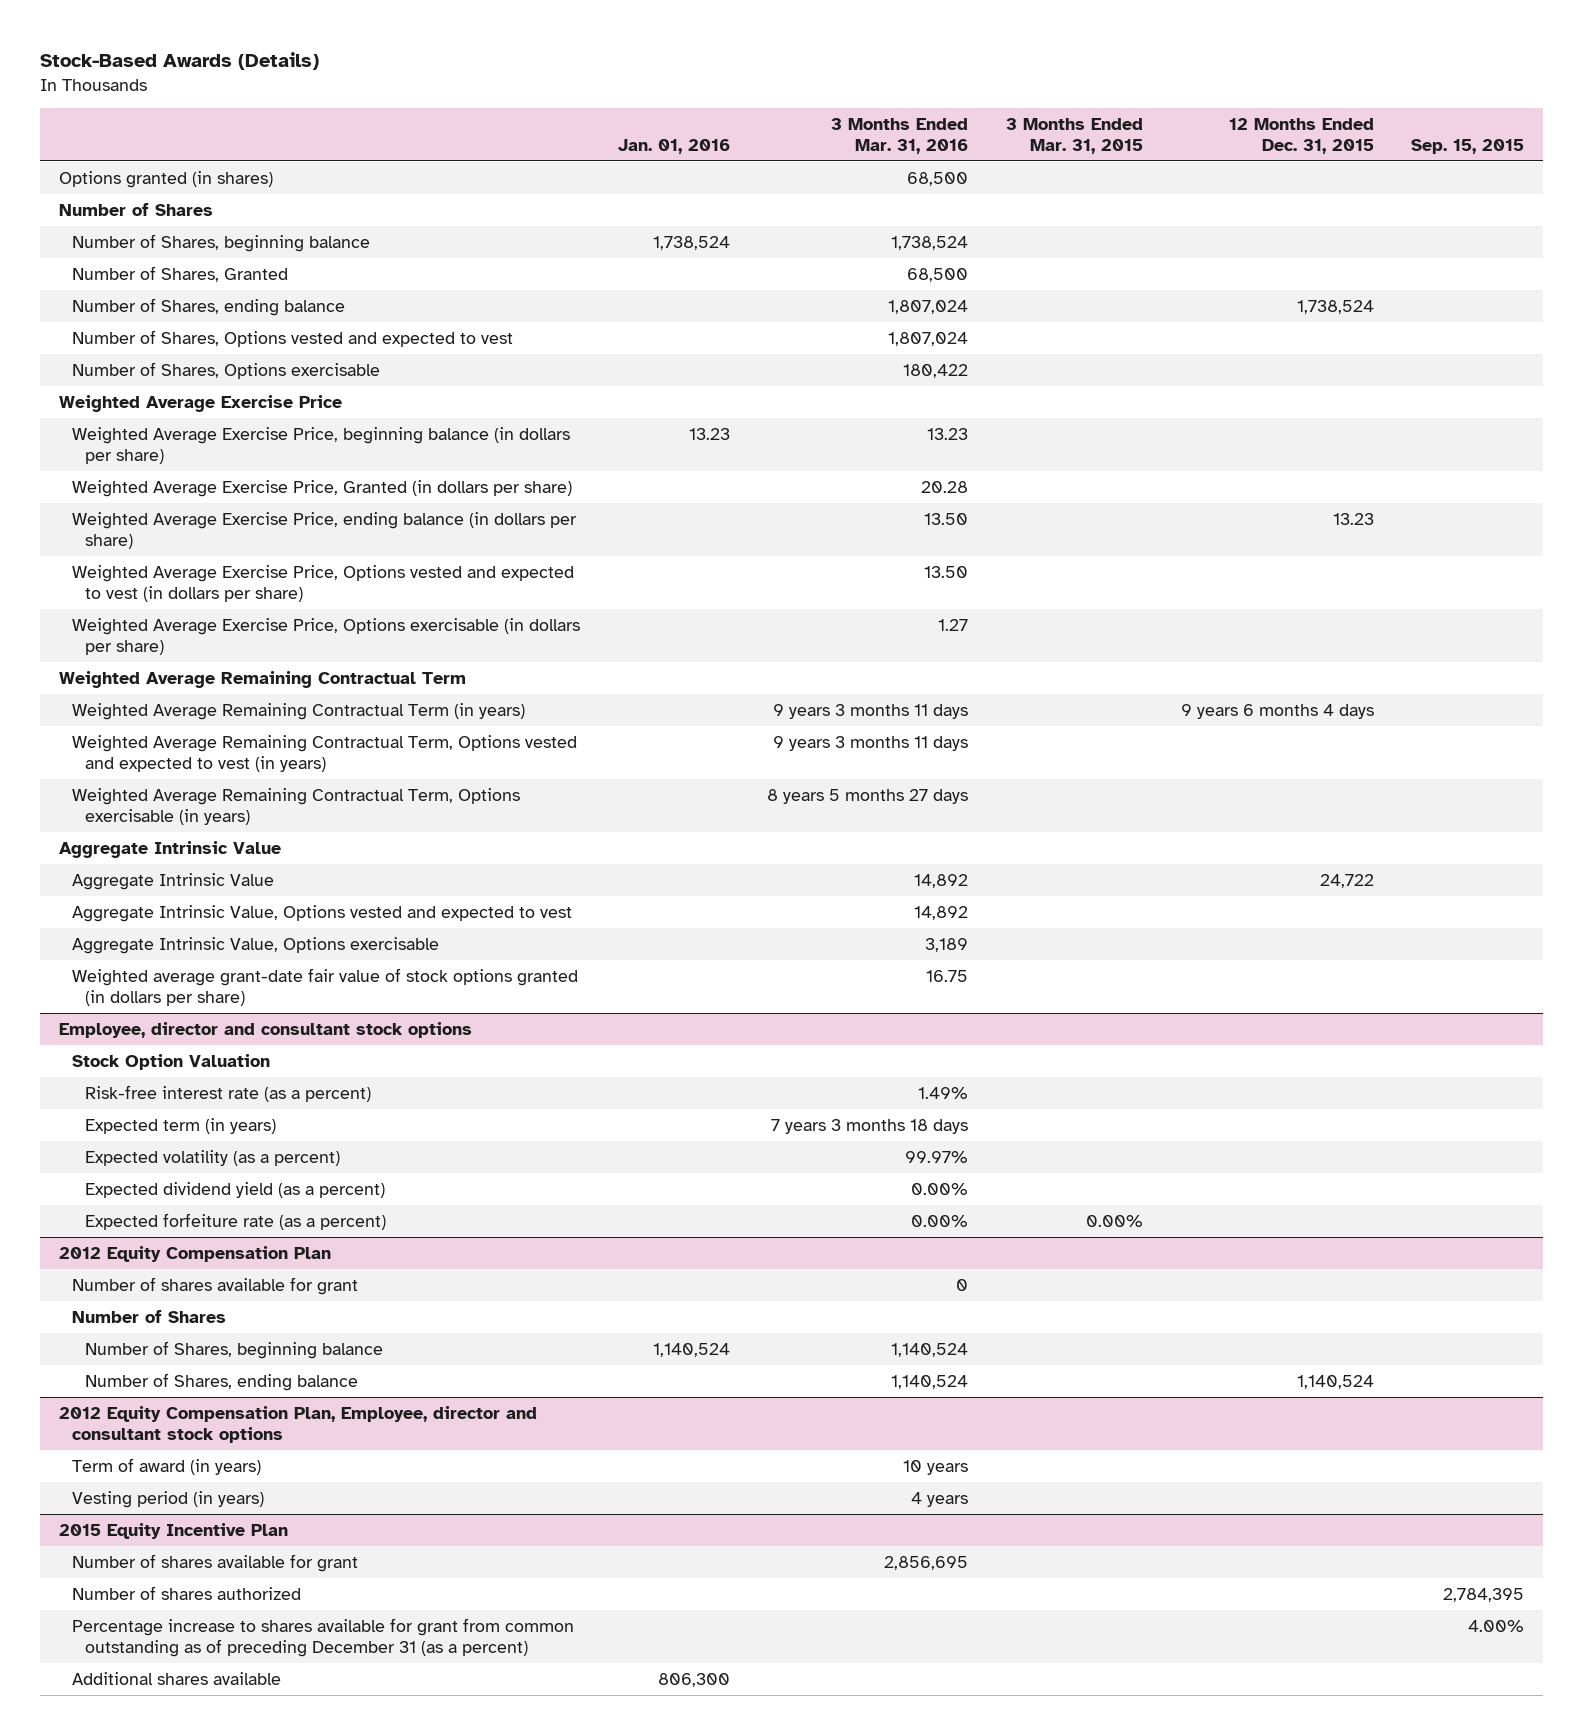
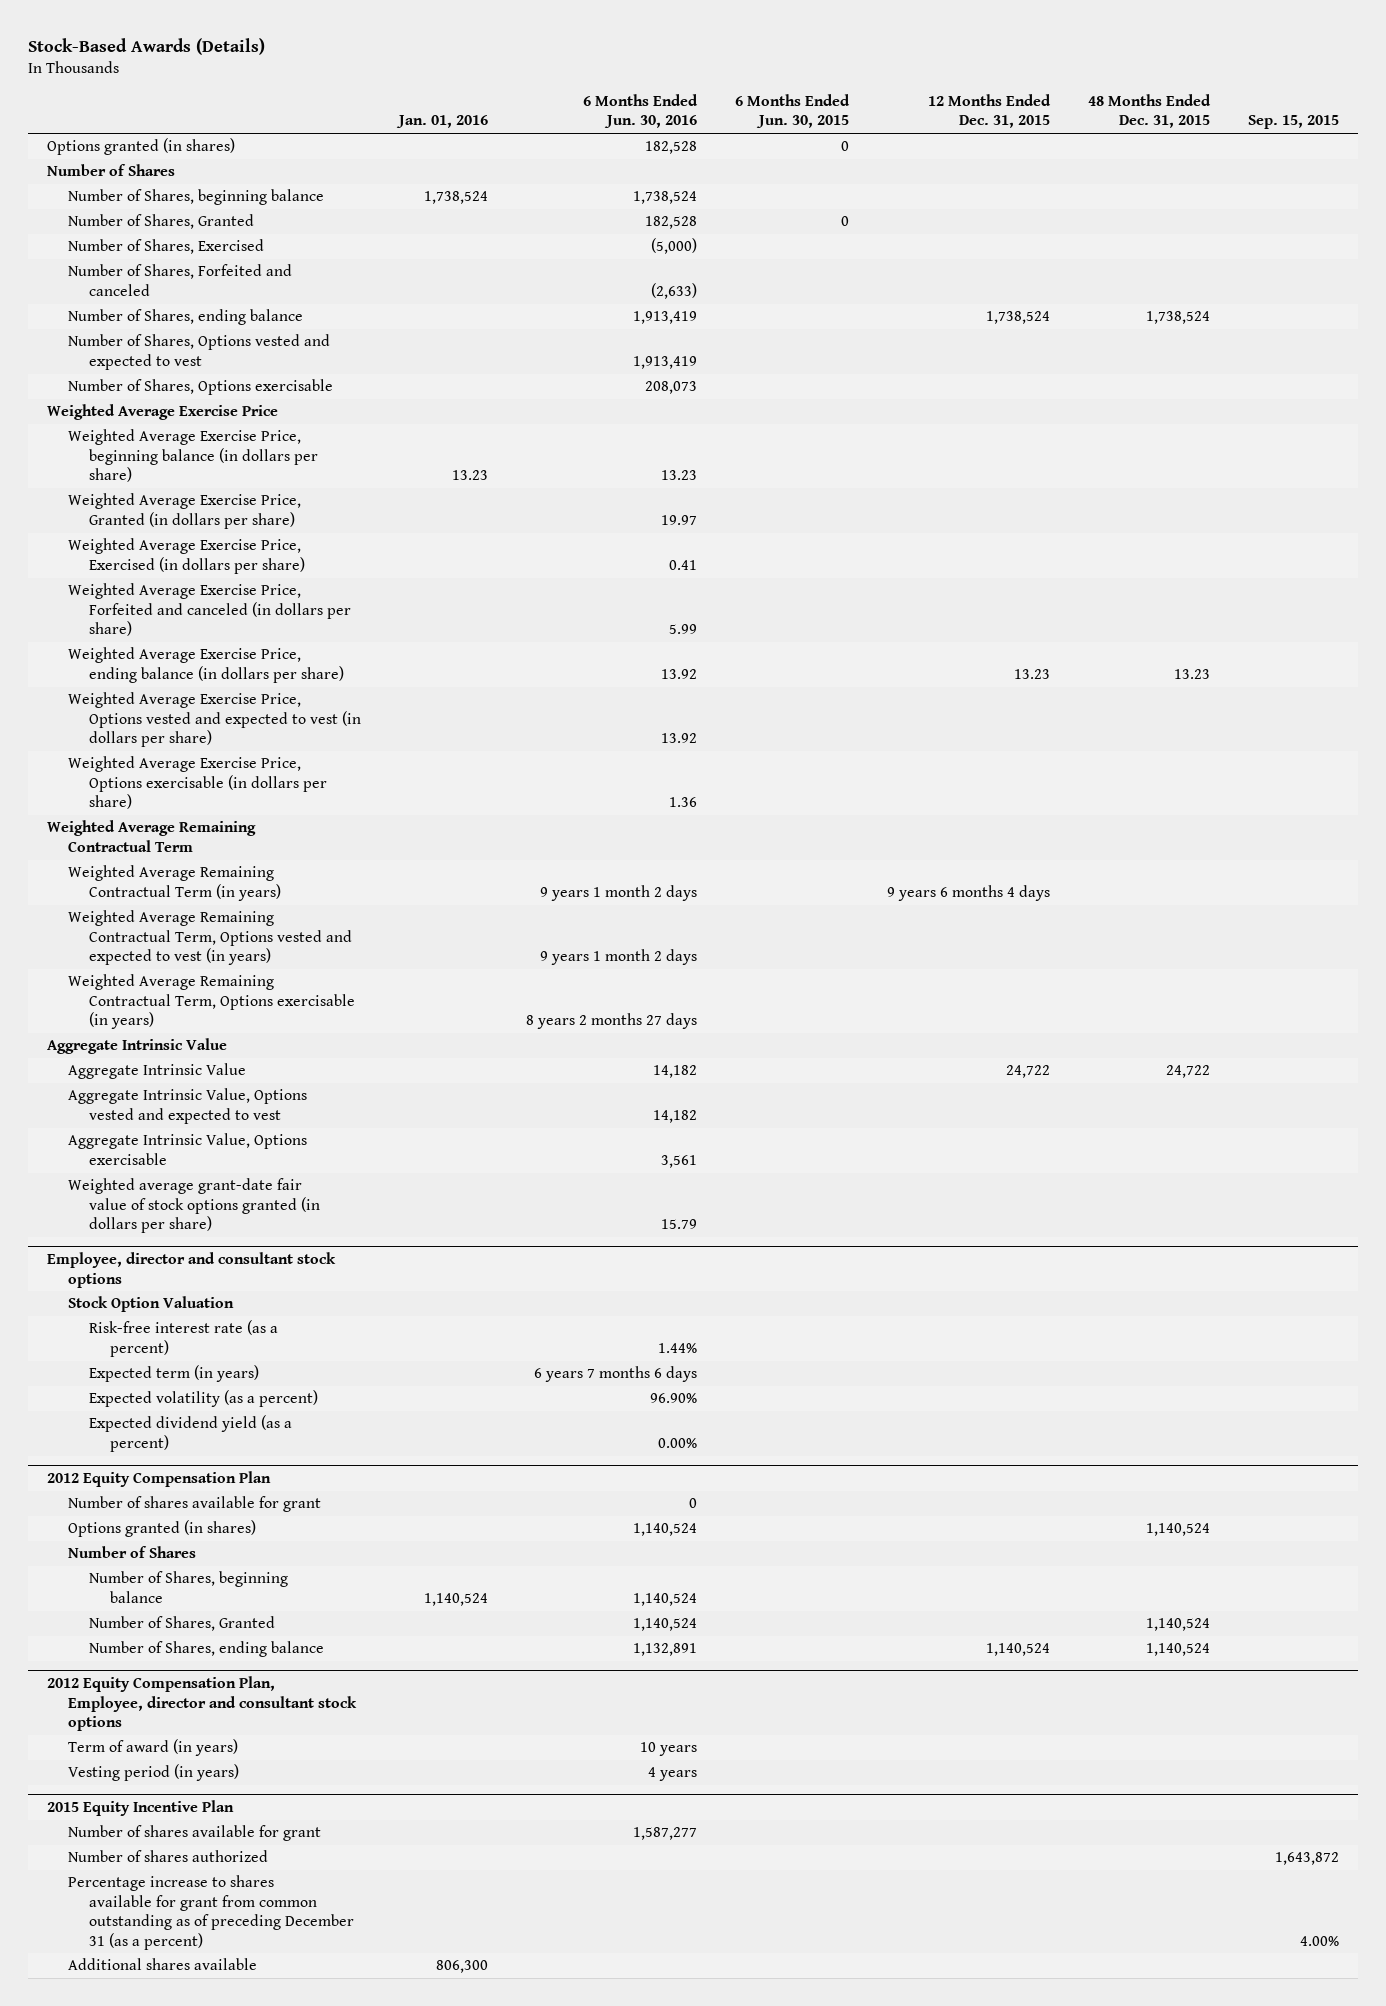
[831,117,969,154] 3 Months Ended Mar. 31, 2016 -> none
[1006,117,1144,154] 3 Months Ended Mar. 31, 2015 -> none
none -> [582,93,698,129] 6 Months Ended Jun. 30, 2016
none -> [734,93,850,129] 6 Months Ended Jun. 30, 2015
none -> [1088,93,1212,129] 48 Months Ended Dec. 31, 2015
none -> [67,239,264,255] Number of Shares, Exercised
none -> [67,264,292,296] Number of Shares, Forfeited and canceled
none -> [67,538,305,574] Weighted Average Exercise Price, Exercised (in dollars per share)
none -> [67,583,351,637] Weighted Average Exercise Price, Forfeited and canceled (in dollars per share)
[85,1212,387,1230] Expected forfeiture rate (as a percent) -> none
none -> [67,1520,256,1538] Options granted (in shares)
none -> [88,1616,275,1632] Number of Shares, Granted
[1443,1587,1525,1602] 2,784,395 -> [1275,1852,1340,1866] 1,643,872

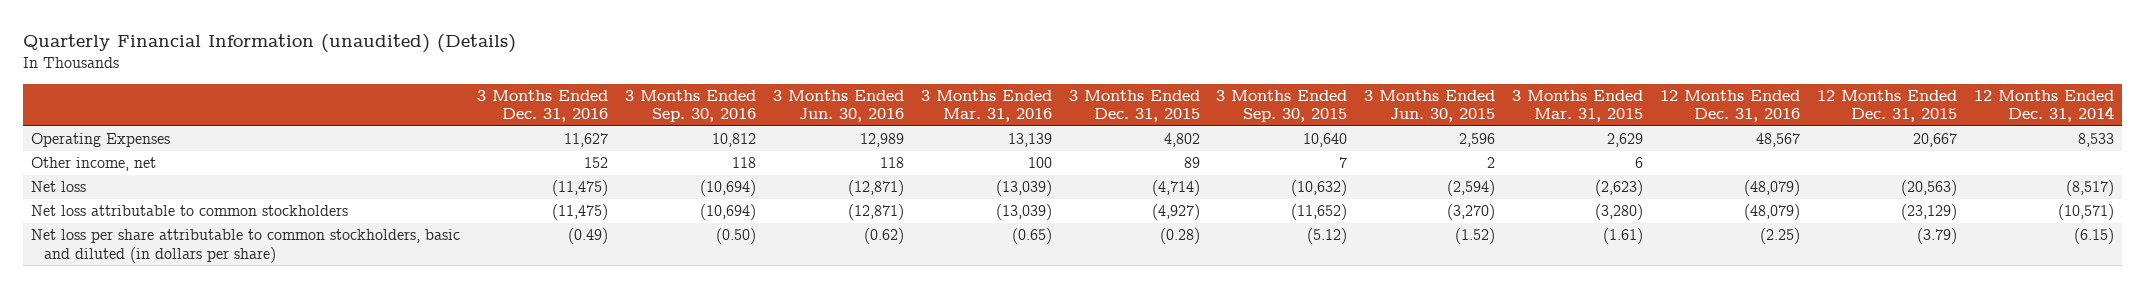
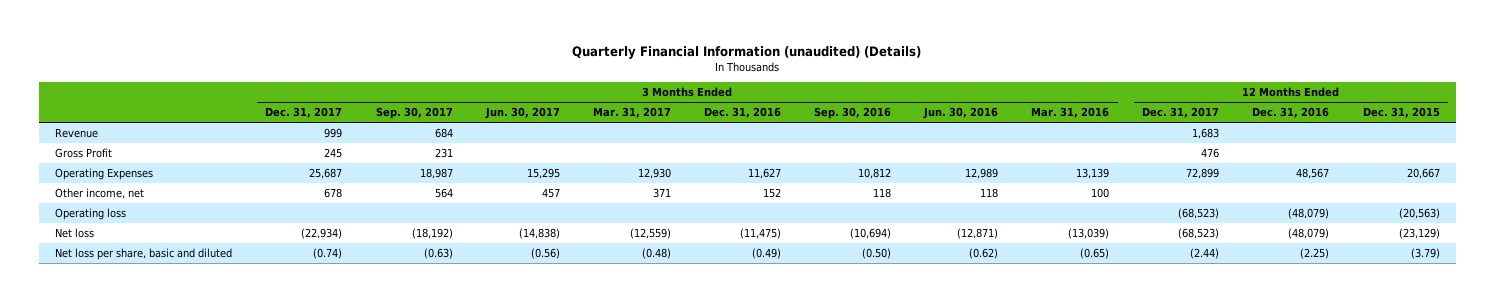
[1068,89,1200,123] 3 Months Ended Dec. 31, 2015 -> none
[1216,89,1348,123] 3 Months Ended Sep. 30, 2015 -> none
[1364,89,1496,123] 3 Months Ended Jun. 30, 2015 -> none
[1512,89,1644,123] 3 Months Ended Mar. 31, 2015 -> none
[1973,89,2114,123] 12 Months Ended Dec. 31, 2014 -> none
none -> [265,107,343,119] Dec. 31, 2017
none -> [375,107,453,120] Sep. 30, 2017
none -> [484,107,560,120] Jun. 30, 2017
none -> [592,107,671,119] Mar. 31, 2017
none -> [1142,107,1220,119] Dec. 31, 2017
none -> [55,128,99,139] Revenue
none -> [55,148,113,159] Gross Profit
[31,205,349,217] Net loss attributable to common stockholders -> none
none -> [55,208,127,221] Operating loss
[1901,180,1958,197] (20,563) -> [1398,228,1440,240] (23,129)
[31,229,461,263] Net loss per share attributable to common stockholders, basic and diluted (in dollars per share) -> [55,248,233,261] Net loss per share, basic and diluted

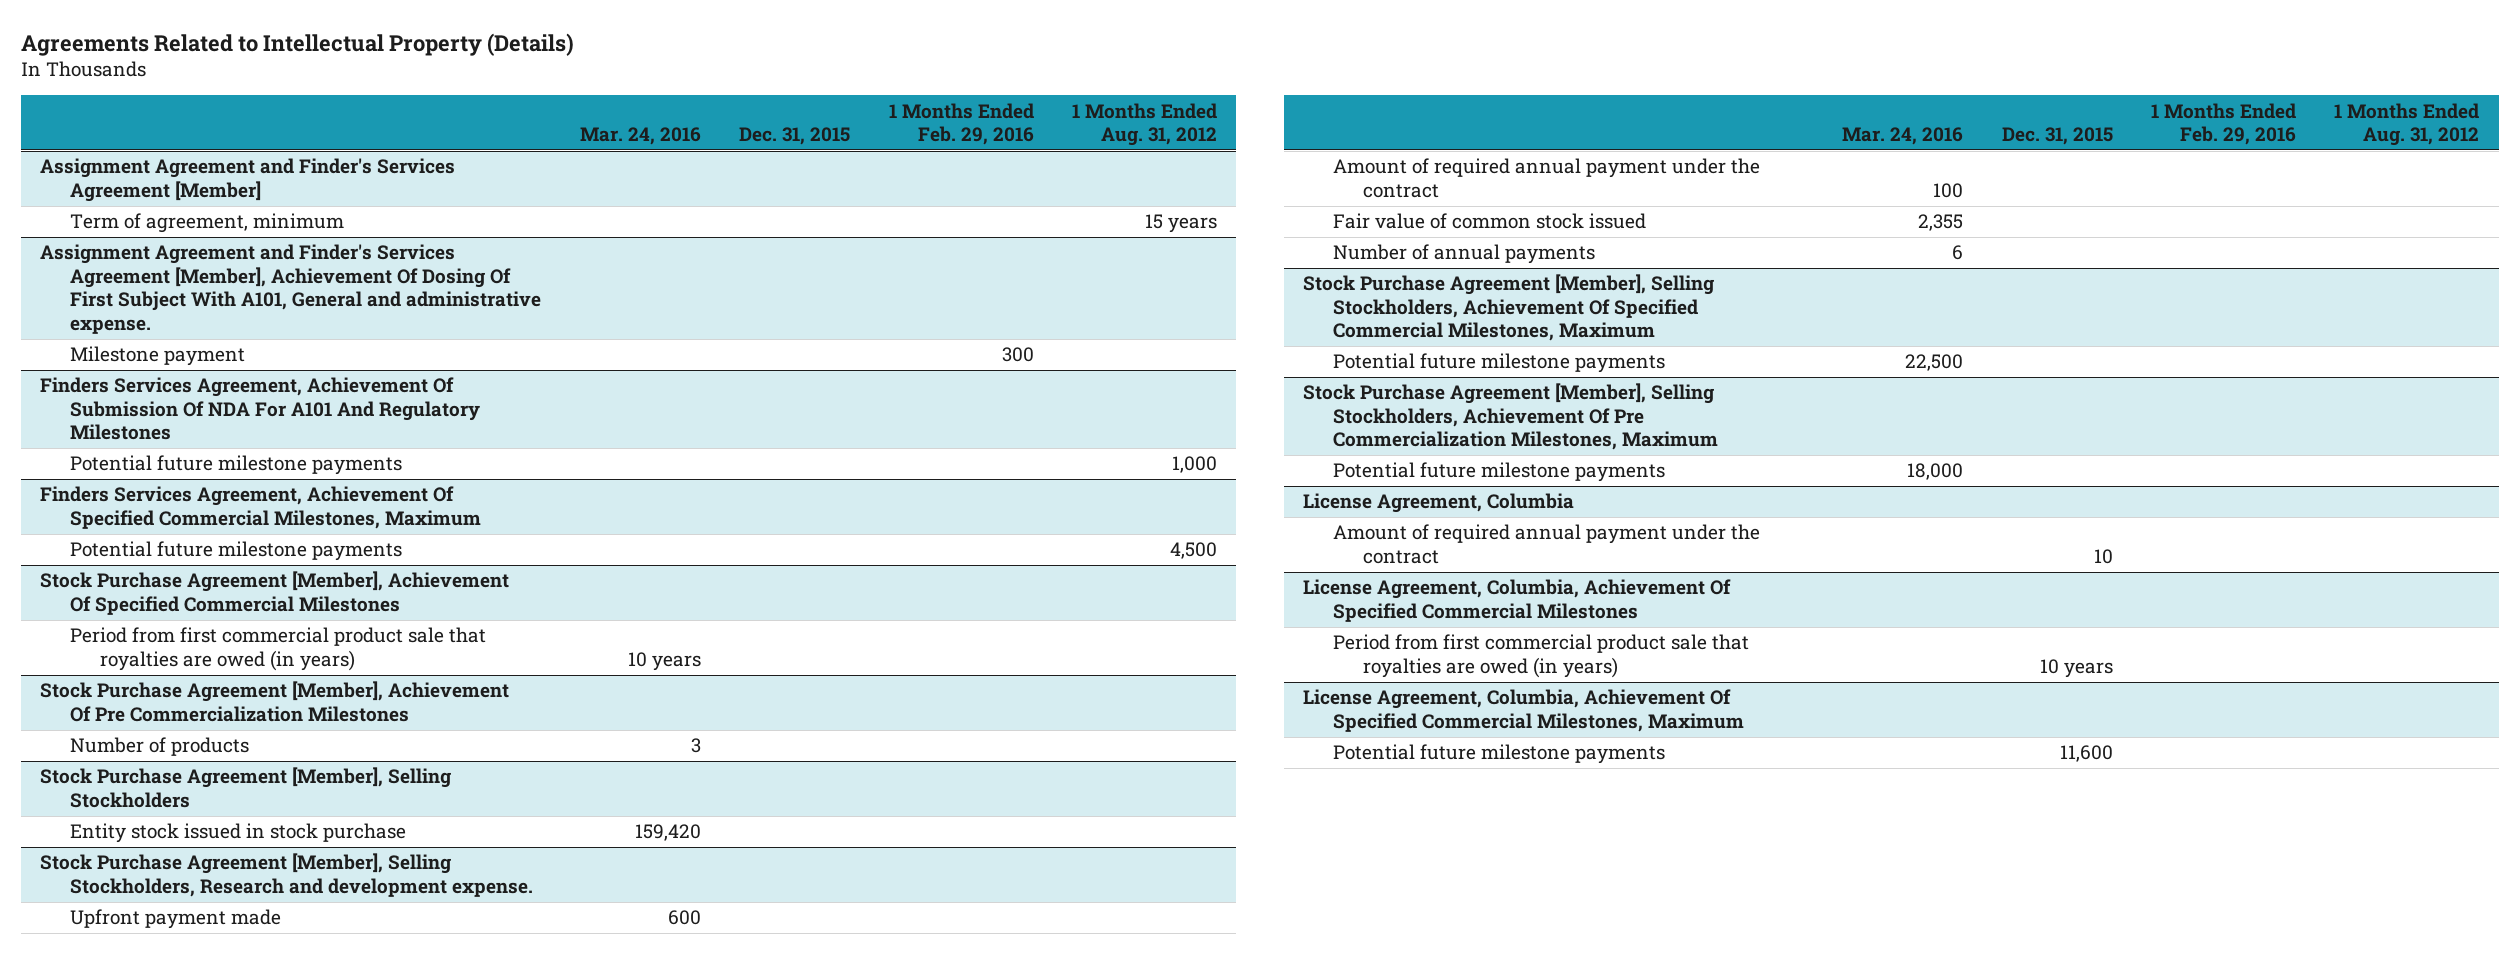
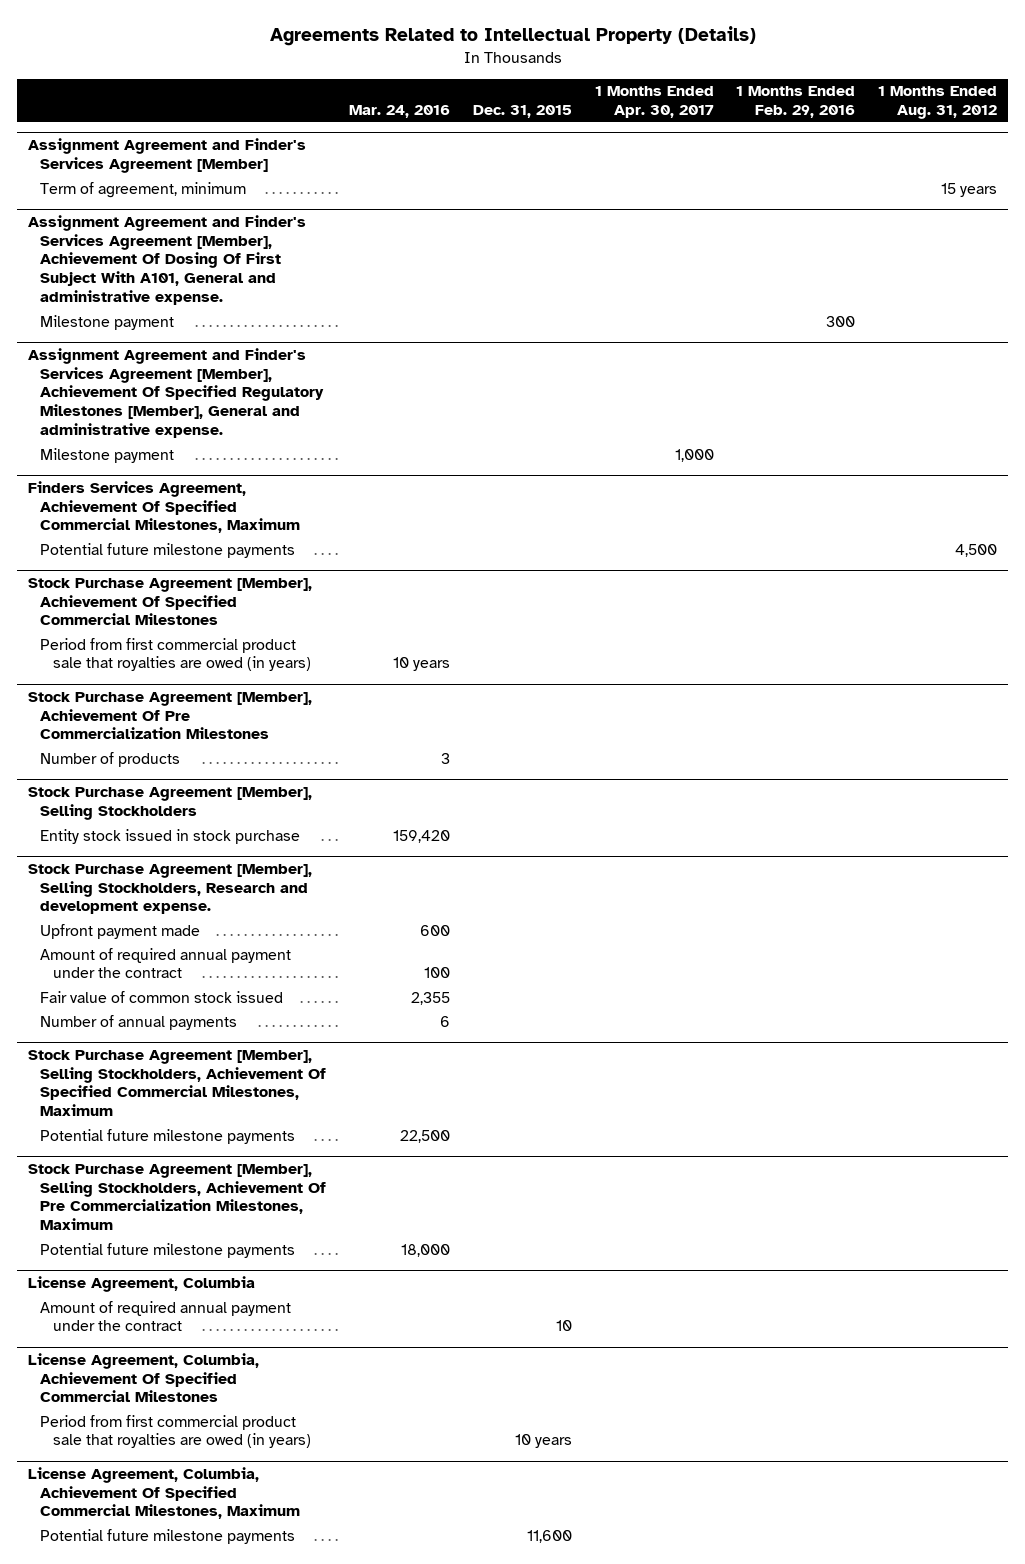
none -> [594,86,714,118] 1 Months Ended Apr. 30, 2017
[40,377,481,441] Finders Services Agreement, Achievement Of Submission Of NDA For A101 And Regulatory Milestones -> none
[70,455,403,476] Potential future milestone payments -> none
none -> [27,347,325,439] Assignment Agreement and Finder's Services Agreement [Member], Achievement Of Specified Regulatory Milestones [Member], General and administrative expense.
none -> [40,447,175,463] Milestone payment

